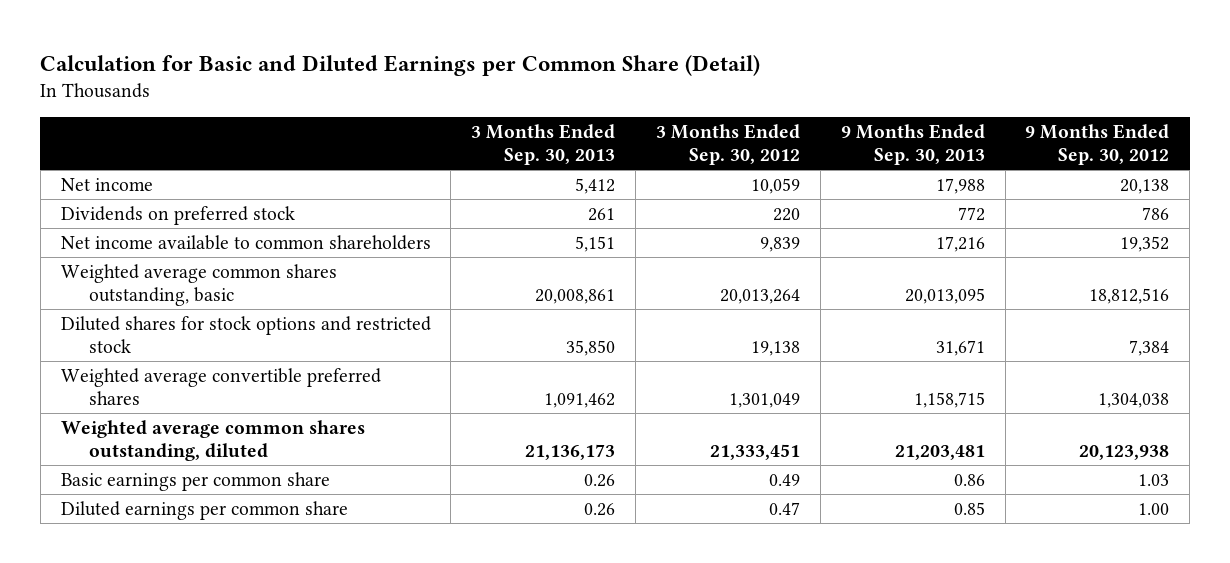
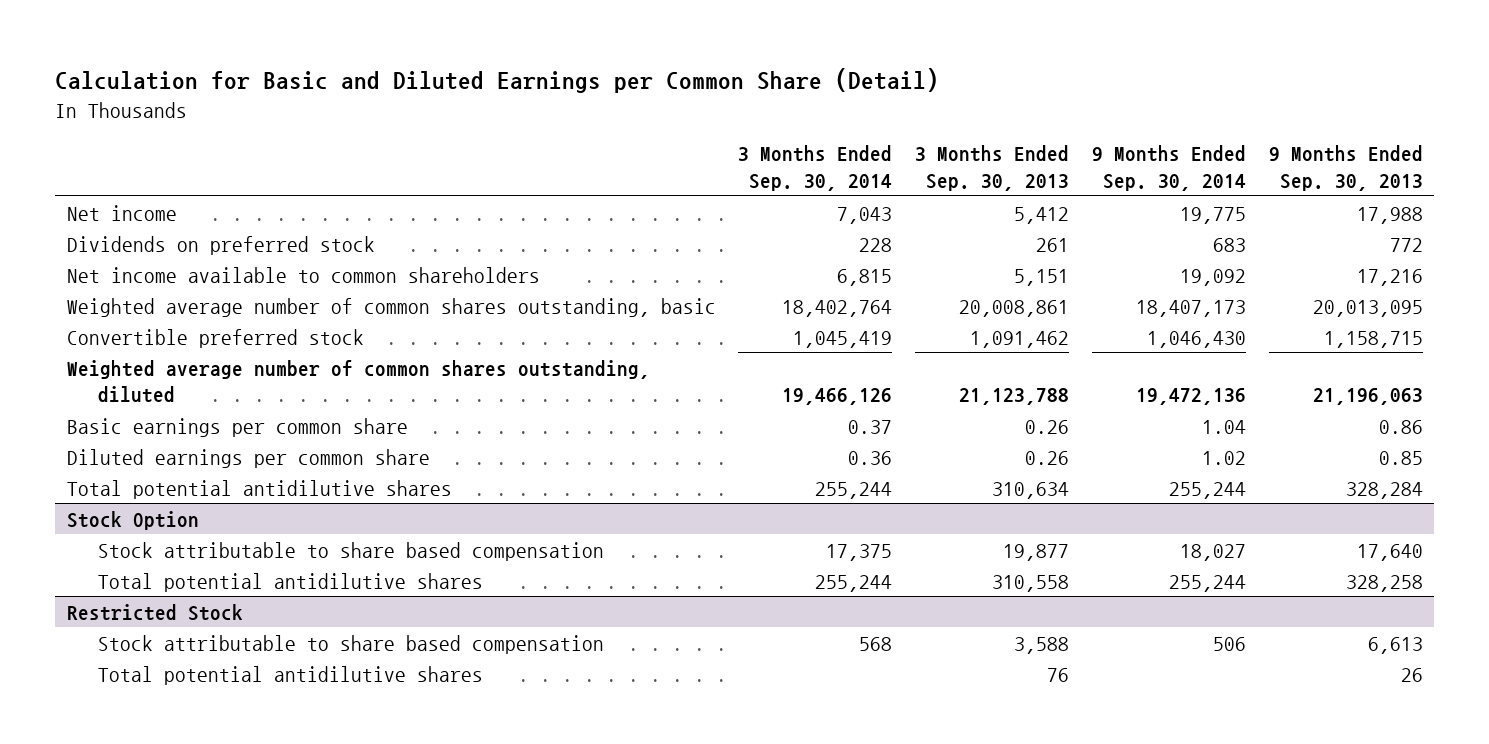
[656,123,801,166] 3 Months Ended Sep. 30, 2012 -> none
[1025,123,1170,166] 9 Months Ended Sep. 30, 2012 -> none
none -> [738,145,893,191] 3 Months Ended Sep. 30, 2014
none -> [1091,145,1246,191] 9 Months Ended Sep. 30, 2014
[60,315,431,354] Diluted shares for stock options and restricted stock -> none
[60,263,337,307] Weighted average common shares outstanding, basic -> [66,297,716,317] Weighted average number of common shares outstanding, basic
[60,367,381,406] Weighted average convertible preferred shares -> [66,328,364,348] Convertible preferred stock
[60,419,365,462] Weighted average common shares outstanding, diluted -> [66,359,650,403] Weighted average number of common shares outstanding, diluted
[525,444,616,461] 21,136,173 -> [959,387,1070,405] 21,123,788
[894,445,985,461] 21,203,481 -> [1312,387,1423,405] 21,196,063
none -> [66,479,452,499] Total potential antidilutive shares
none -> [66,510,199,530] Stock Option
none -> [97,541,604,561] Stock attributable to share based compensation
none -> [97,572,483,592] Total potential antidilutive shares
none -> [66,603,243,621] Restricted Stock
none -> [97,634,604,654] Stock attributable to share based compensation
none -> [97,665,483,685] Total potential antidilutive shares

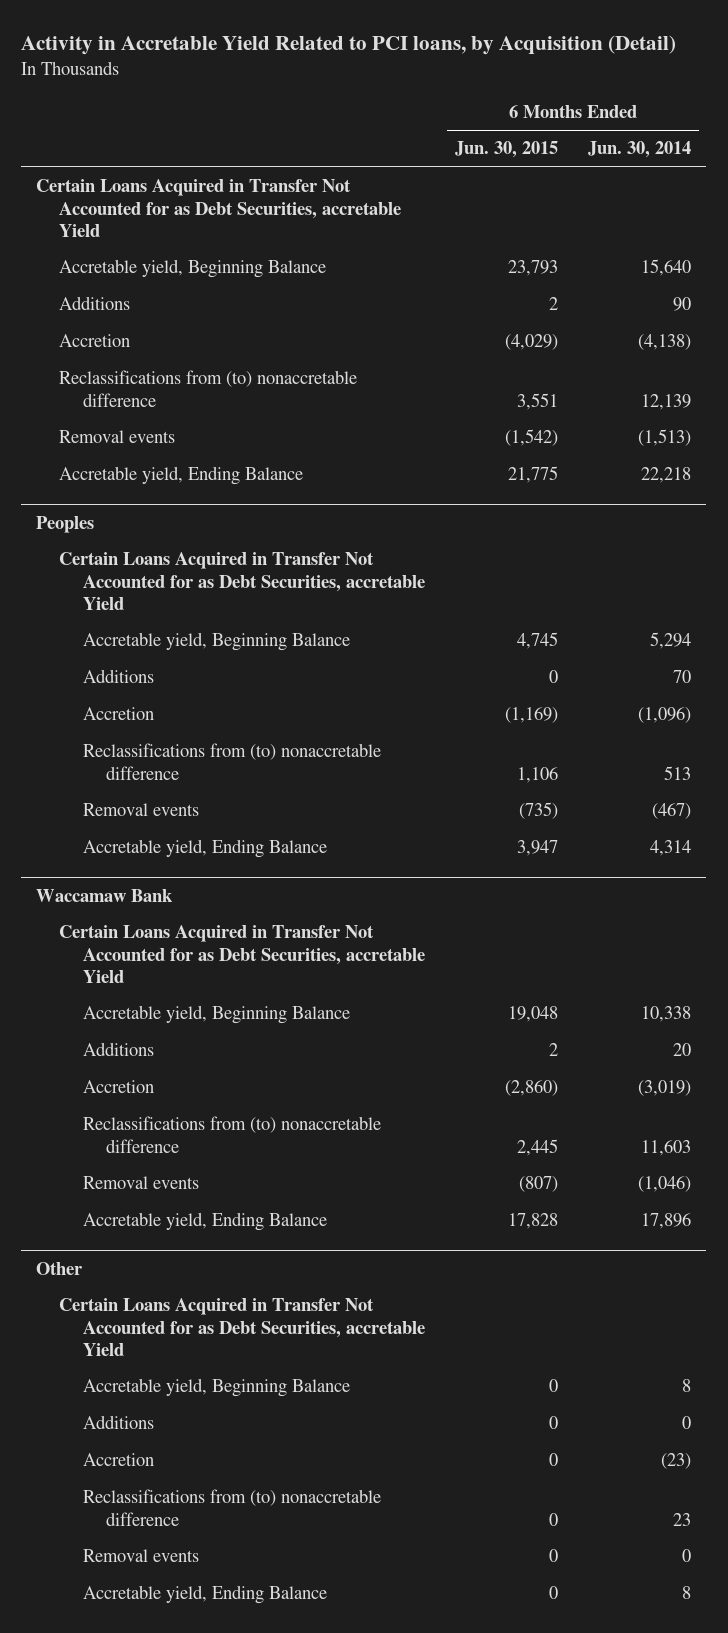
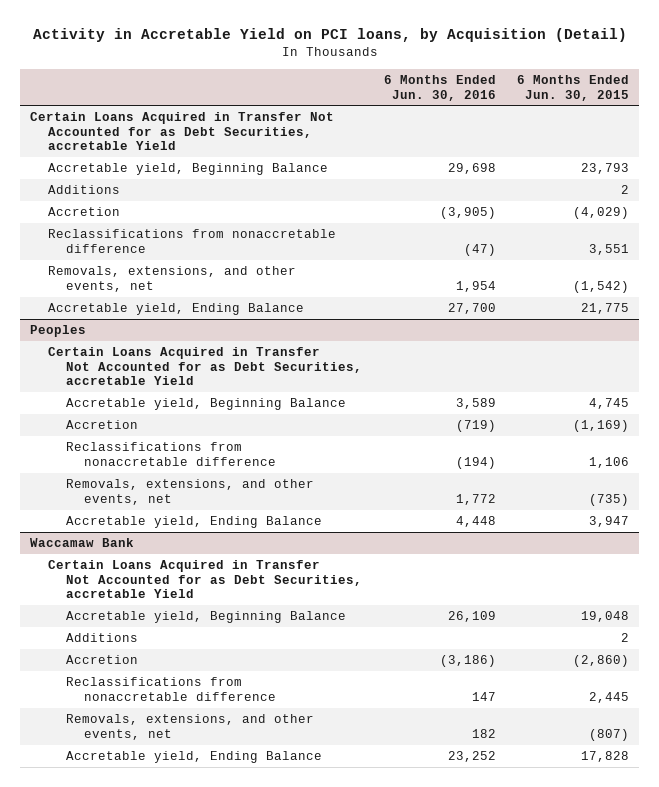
[21,34,677,55] Activity in Accretable Yield Related to PCI loans, by Acquisition (Detail) -> [32,28,627,43] Activity in Accretable Yield on PCI loans, by Acquisition (Detail)
[588,141,692,159] Jun. 30, 2014 -> none
none -> [383,75,496,101] 6 Months Ended Jun. 30, 2016
[59,370,358,407] Reclassifications from (to) nonaccretable difference -> [48,229,337,253] Reclassifications from nonaccretable difference
[59,430,176,444] Removal events -> [48,266,297,292] Removals, extensions, and other events, net
[82,669,154,684] Additions -> none
[82,743,381,780] Reclassifications from (to) nonaccretable difference -> [66,442,277,466] Reclassifications from nonaccretable difference
[82,803,199,817] Removal events -> [66,479,315,505] Removals, extensions, and other events, net
[82,1176,199,1190] Removal events -> none
[82,1116,381,1153] Reclassifications from (to) nonaccretable difference -> [66,677,277,701] Reclassifications from nonaccretable difference
none -> [66,714,315,740] Removals, extensions, and other events, net
[36,1261,84,1275] Other -> none
[59,1298,425,1357] Certain Loans Acquired in Transfer Not Accounted for as Debt Securities, accretable Yield -> none
[82,1378,350,1398] Accretable yield, Beginning Balance -> none
[82,1415,154,1430] Additions -> none
[82,1453,154,1467] Accretion -> none
[82,1489,381,1526] Reclassifications from (to) nonaccretable difference -> none
[82,1549,199,1563] Removal events -> none
[82,1585,327,1605] Accretable yield, Ending Balance -> none

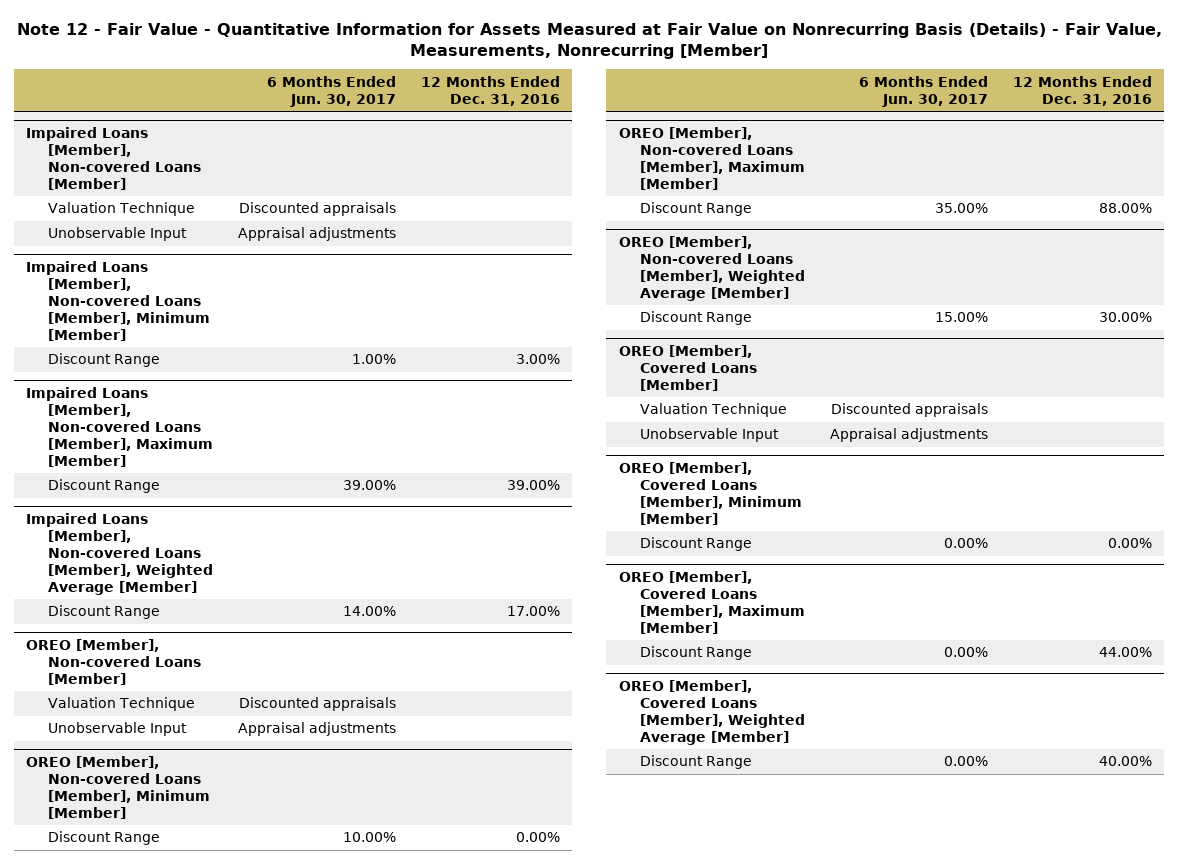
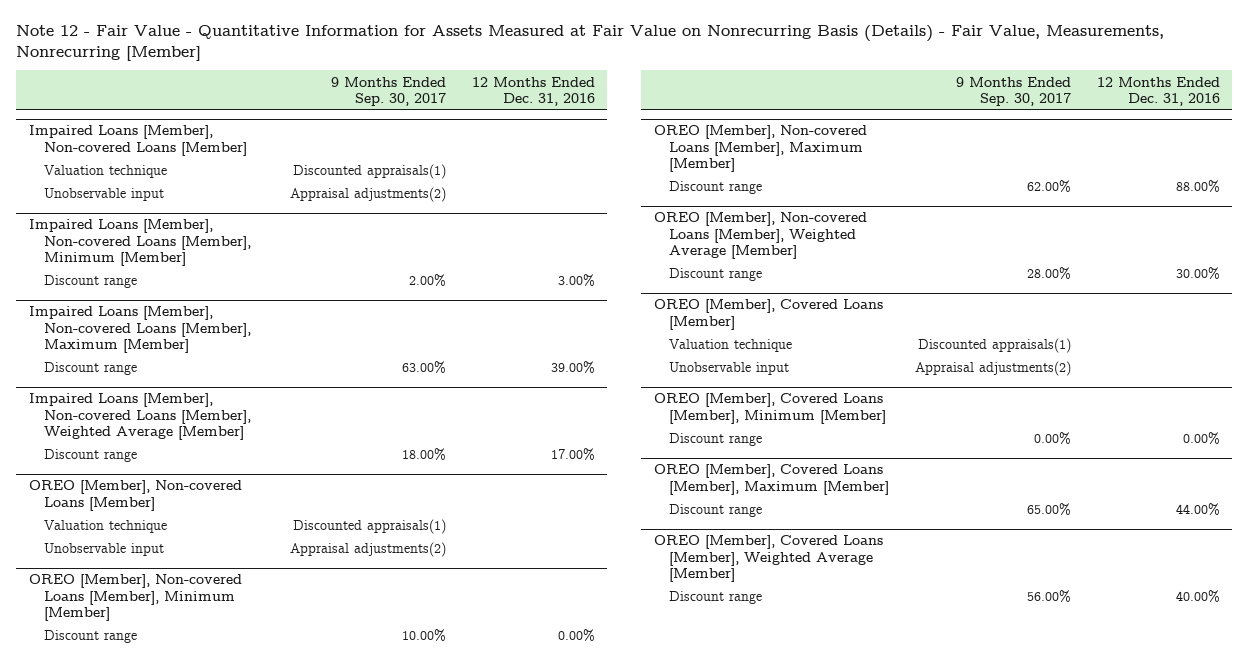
[266,75,396,107] 6 Months Ended Jun. 30, 2017 -> none
none -> [330,76,446,106] 9 Months Ended Sep. 30, 2017
[47,202,195,217] Valuation Technique -> [44,165,168,179] Valuation technique
[47,227,187,242] Unobservable Input -> [44,188,165,202] Unobservable input
[47,353,160,368] Discount Range -> [44,275,138,289] Discount range
[47,479,160,494] Discount Range -> [44,362,138,376] Discount range
[47,605,160,620] Discount Range -> [44,449,138,463] Discount range
[47,697,195,712] Valuation Technique -> [44,520,168,534] Valuation technique
[47,722,187,737] Unobservable Input -> [44,543,165,557] Unobservable input
[47,831,160,846] Discount Range -> [44,630,138,644] Discount range
[639,202,752,217] Discount Range -> [669,181,763,195] Discount range
[639,311,752,326] Discount Range -> [669,268,763,282] Discount range
[639,403,787,418] Valuation Technique -> [669,339,793,353] Valuation technique
[639,428,779,443] Unobservable Input -> [669,362,790,376] Unobservable input
[639,537,752,552] Discount Range -> [669,433,763,447] Discount range
[639,646,752,661] Discount Range -> [669,504,763,518] Discount range
[639,755,752,770] Discount Range -> [669,591,763,605] Discount range

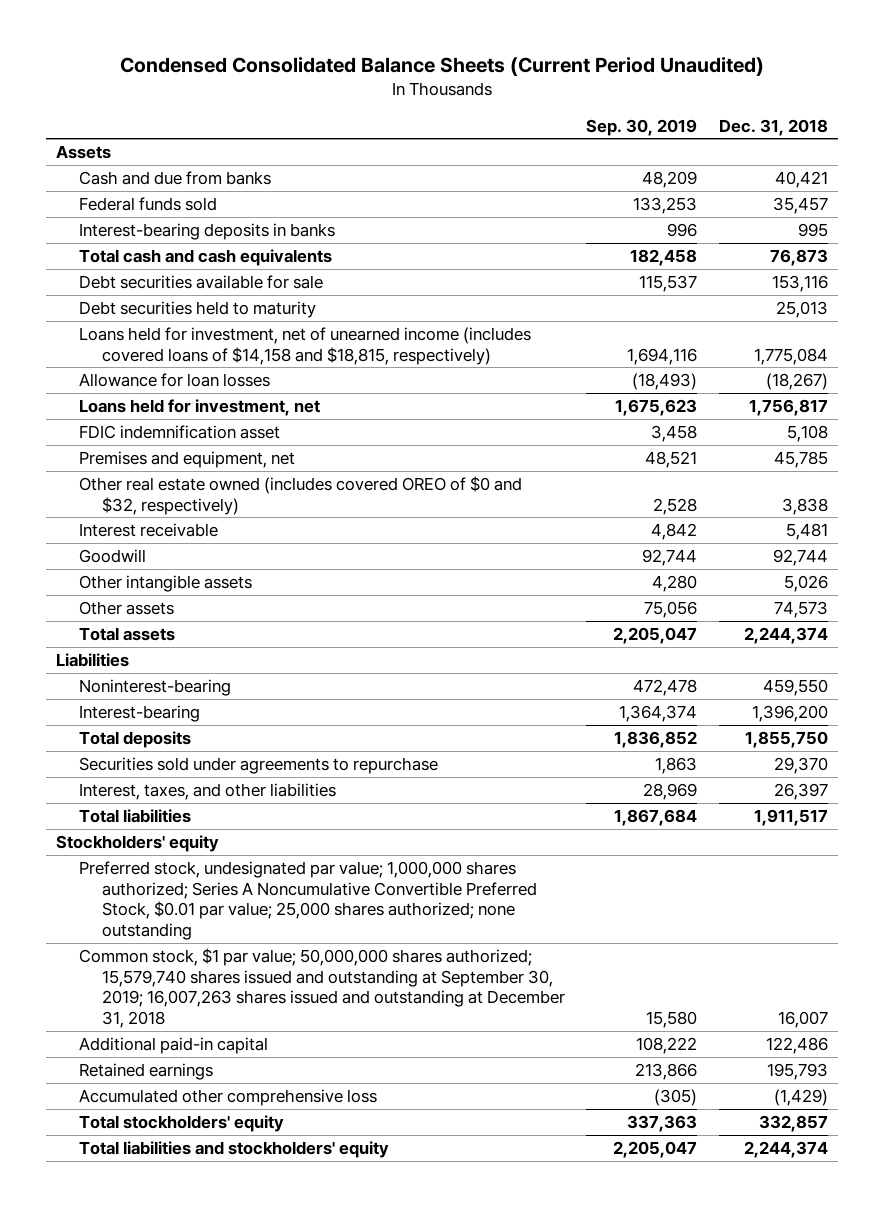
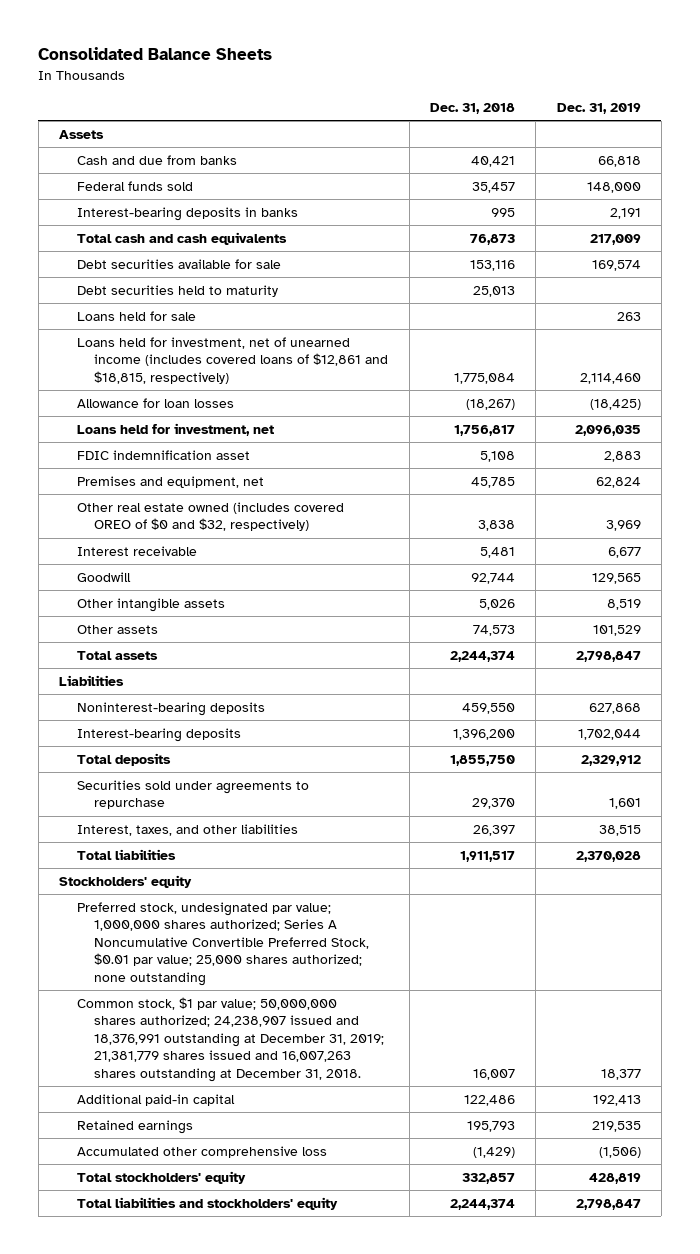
[120,57,765,77] Condensed Consolidated Balance Sheets (Current Period Unaudited) -> [38,47,273,61] Consolidated Balance Sheets
[586,118,698,136] Sep. 30, 2019 -> none
none -> [556,102,641,114] Dec. 31, 2019
none -> [76,310,196,321] Loans held for sale
[79,327,532,365] Loans held for investment, net of unearned income (includes covered loans of $14,158 and $18,815, respectively) -> [76,336,389,384] Loans held for investment, net of unearned income (includes covered loans of $12,861 and $18,815, respectively)
[79,679,232,697] Noninterest-bearing -> [76,701,265,716] Noninterest-bearing deposits
[79,705,201,723] Interest-bearing -> [76,727,241,742] Interest-bearing deposits
[79,948,565,1028] Common stock, $1 par value; 50,000,000 shares authorized; 15,579,740 shares issued and outstanding at September 30, 2019; 16,007,263 shares issued and outstanding at December 31, 2018 -> [76,996,385,1082] Common stock, $1 par value; 50,000,000 shares authorized; 24,238,907 issued and 18,376,991 outstanding at December 31, 2019; 21,381,779 shares issued and 16,007,263 shares outstanding at December 31, 2018.

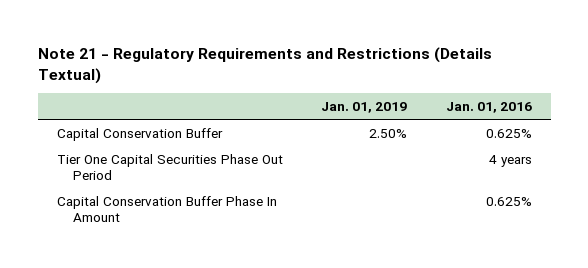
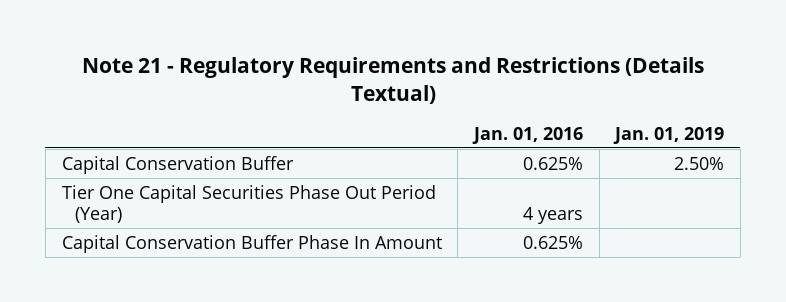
[56,153,283,180] Tier One Capital Securities Phase Out Period -> [61,184,436,223] Tier One Capital Securities Phase Out Period (Year)

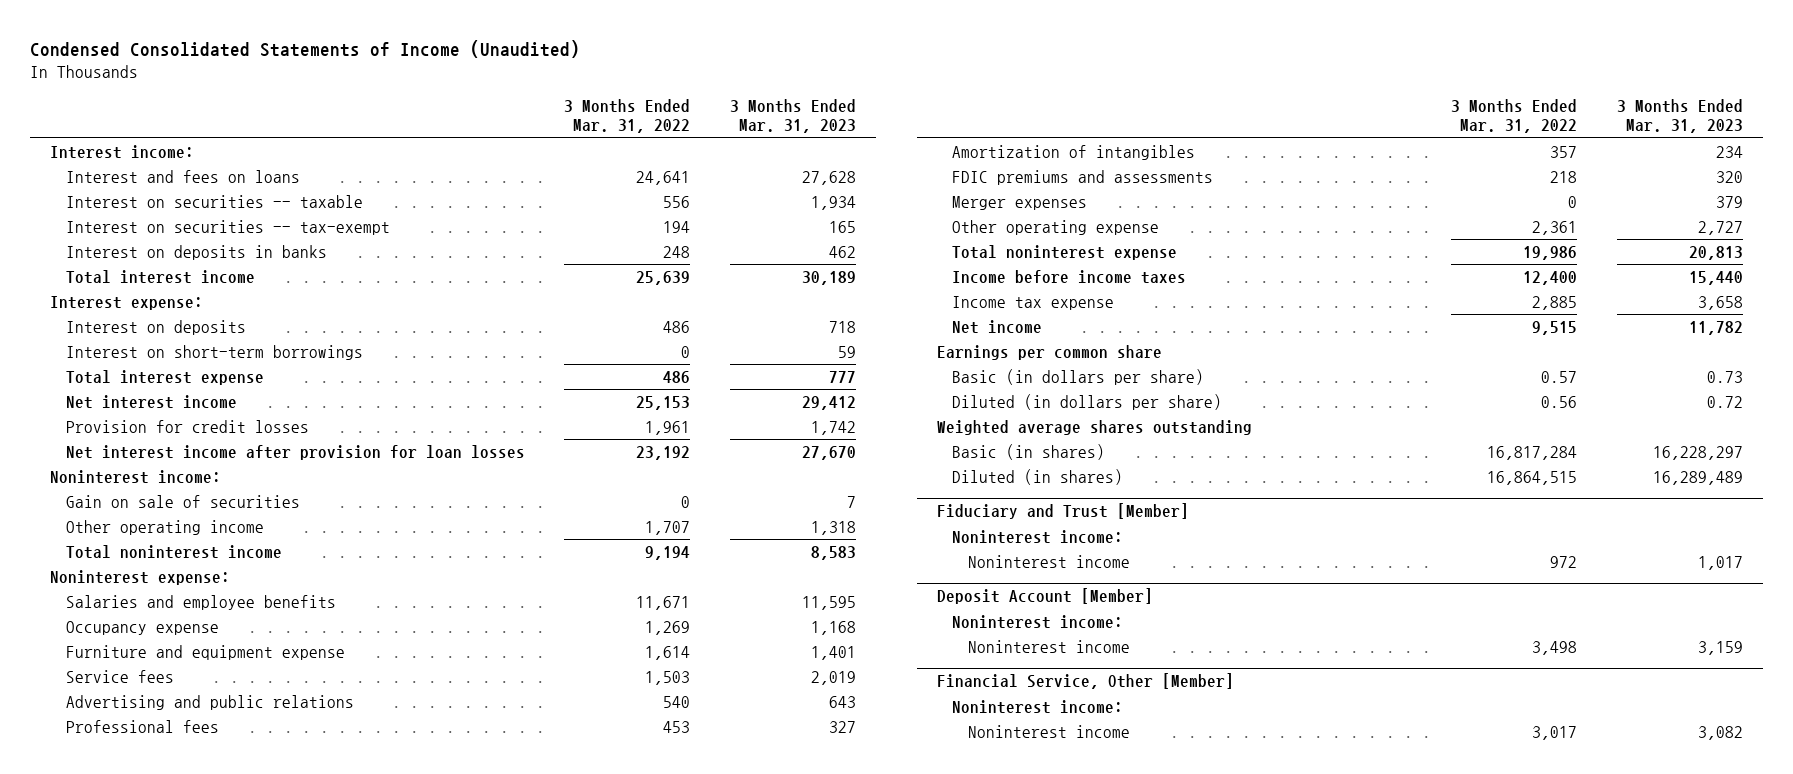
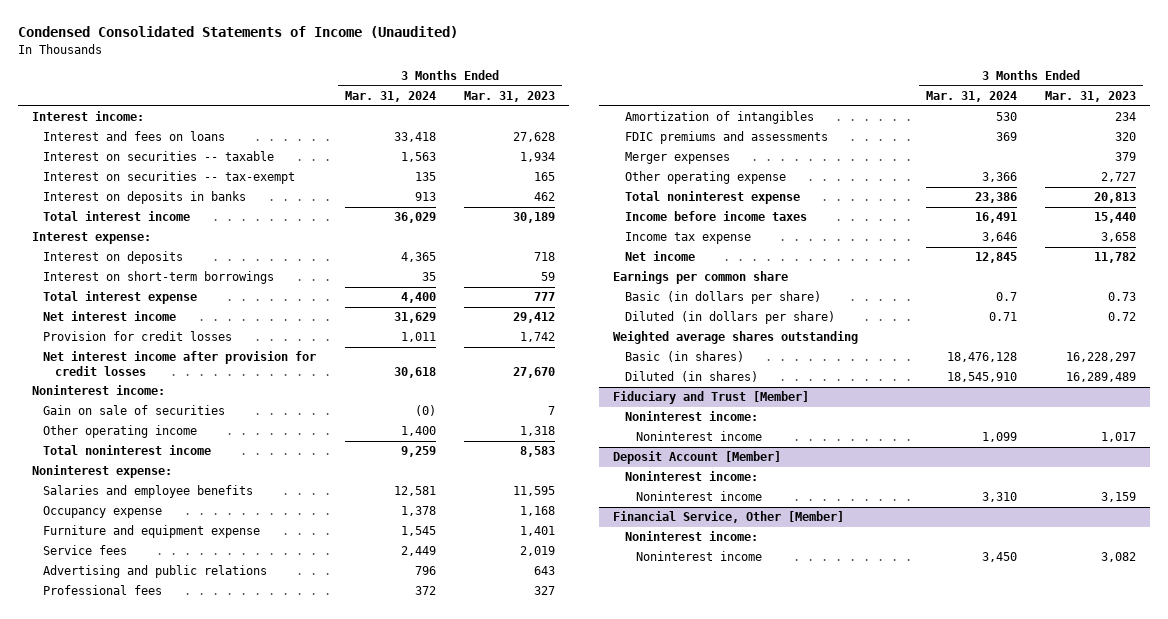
[564,99,691,134] 3 Months Ended Mar. 31, 2022 -> none
none -> [344,91,436,103] Mar. 31, 2024
[65,444,525,460] Net interest income after provision for loan losses -> [43,351,317,376] Net interest income after provision for credit losses

